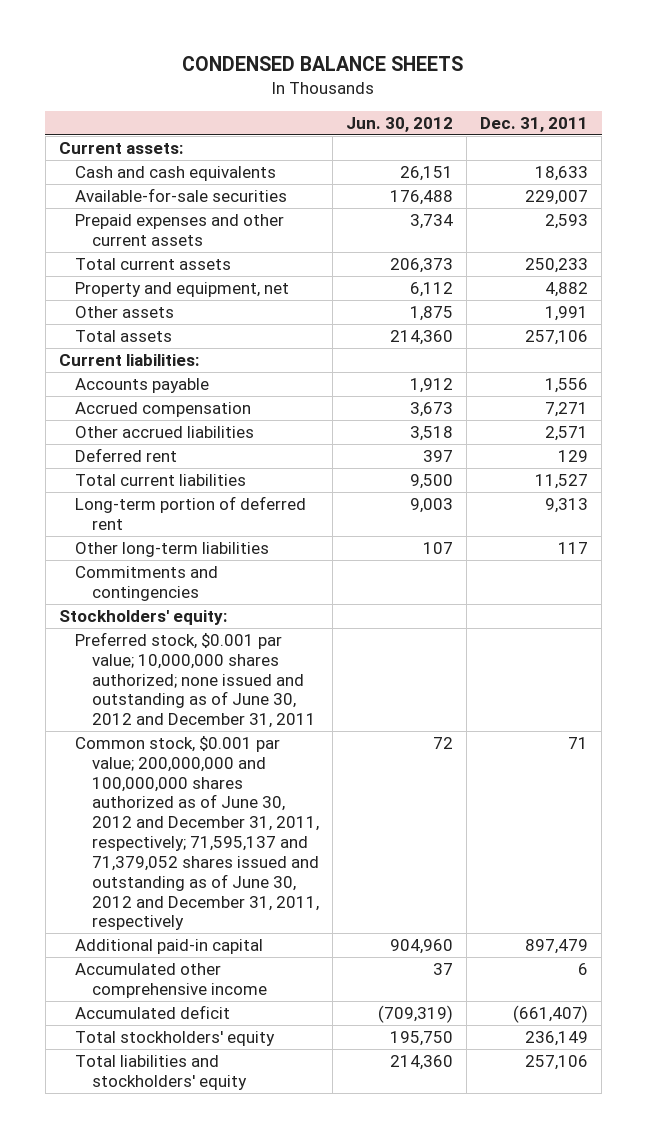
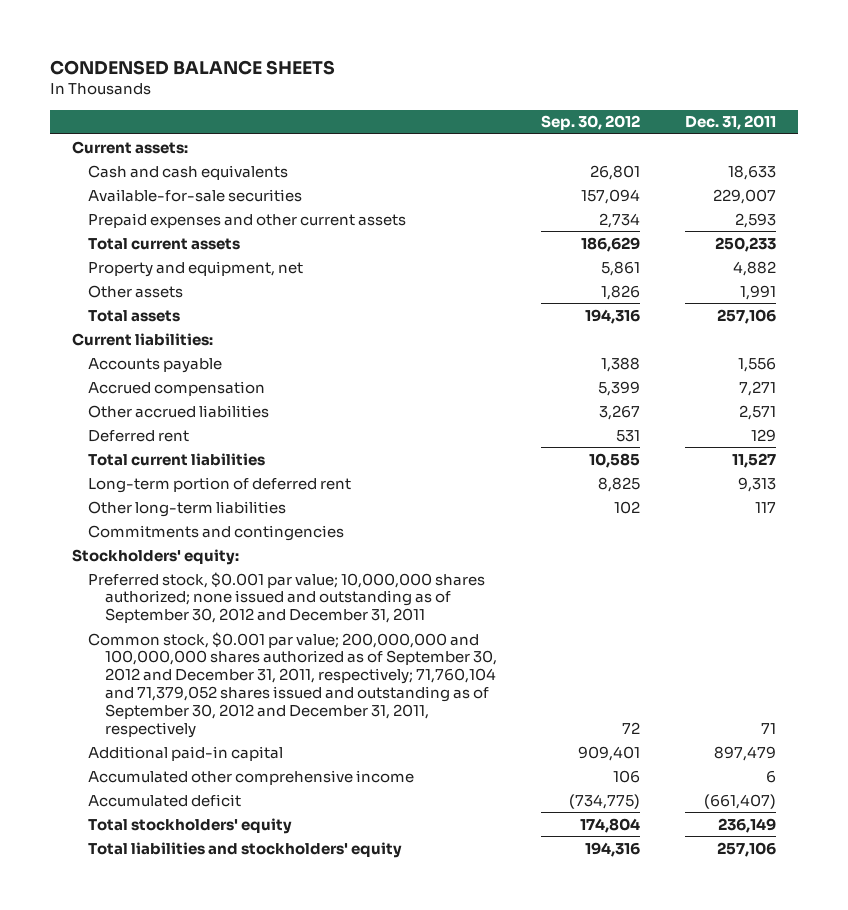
[345,116,453,132] Jun. 30, 2012 -> none
none -> [541,115,641,131] Sep. 30, 2012
[75,631,316,729] Preferred stock, $0.001 par value; 10,000,000 shares authorized; none issued and outstanding as of June 30, 2012 and December 31, 2011 -> [88,571,486,624] Preferred stock, $0.001 par value; 10,000,000 shares authorized; none issued and outstanding as of September 30, 2012 and December 31, 2011
[75,735,319,931] Common stock, $0.001 par value; 200,000,000 and 100,000,000 shares authorized as of June 30, 2012 and December 31, 2011, respectively; 71,595,137 and 71,379,052 shares issued and outstanding as of June 30, 2012 and December 31, 2011, respectively -> [88,631,497,738] Common stock, $0.001 par value; 200,000,000 and 100,000,000 shares authorized as of September 30, 2012 and December 31, 2011, respectively; 71,760,104 and 71,379,052 shares issued and outstanding as of September 30, 2012 and December 31, 2011, respectively

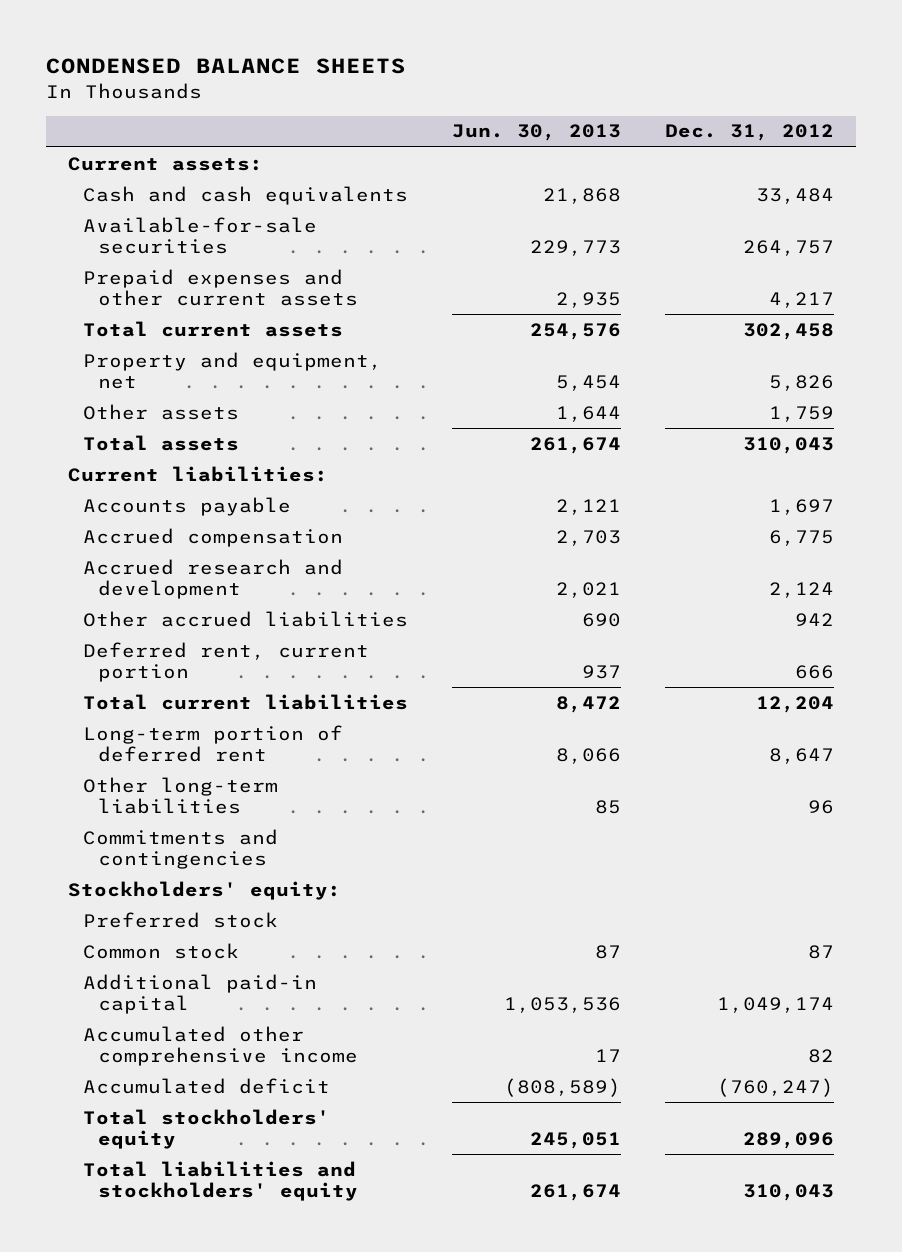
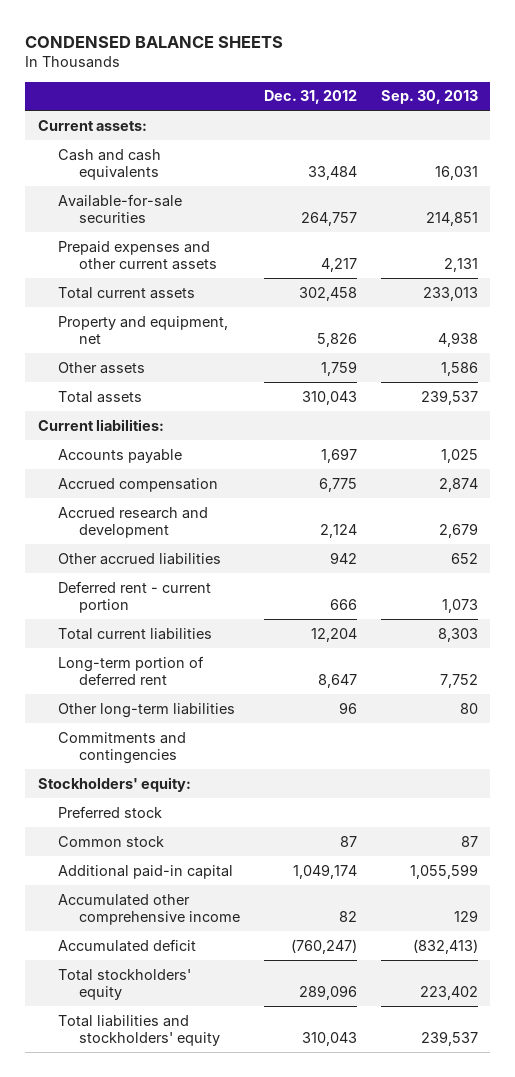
[452,124,622,142] Jun. 30, 2013 -> none
none -> [380,90,478,105] Sep. 30, 2013
[82,641,369,682] Deferred rent, current portion -> [58,580,212,614] Deferred rent - current portion

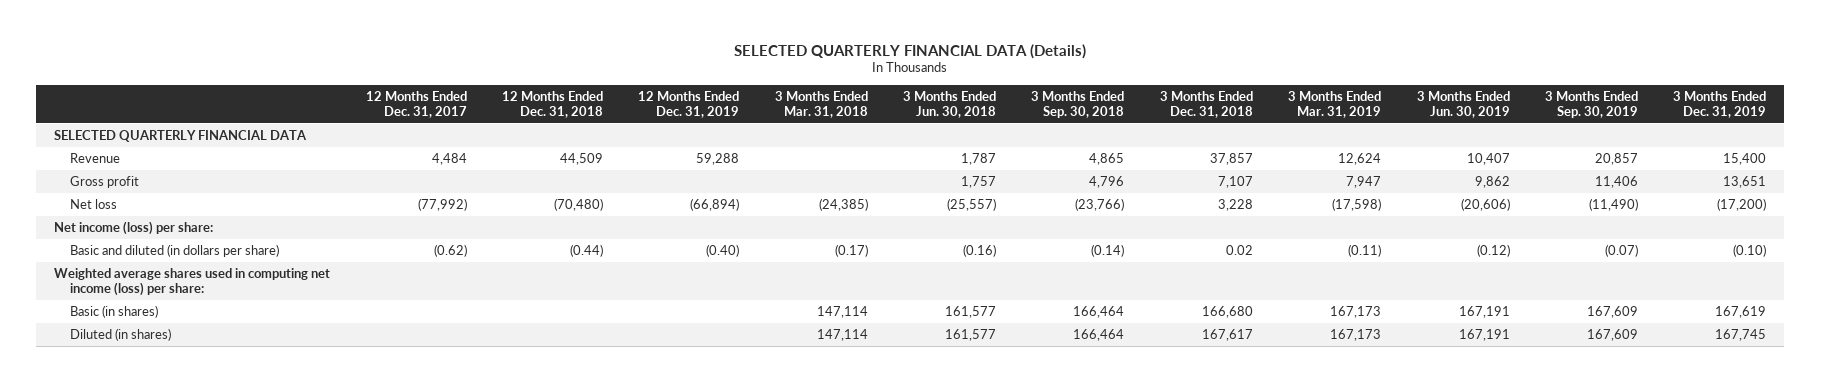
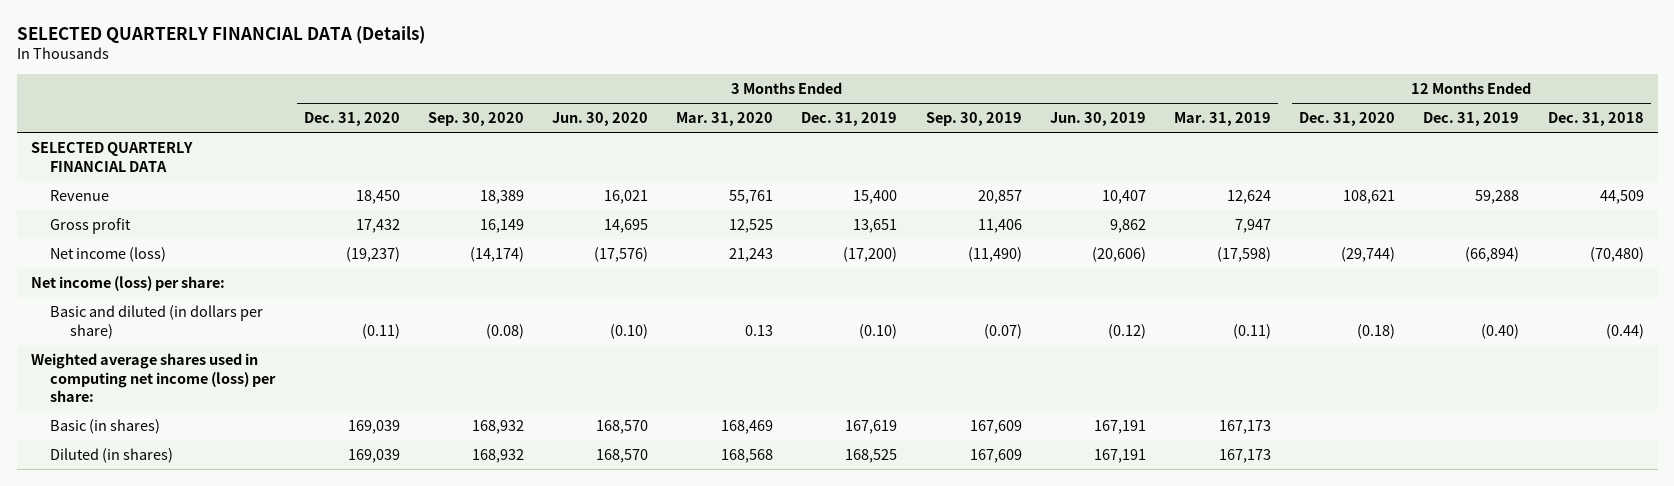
[365,90,467,118] 12 Months Ended Dec. 31, 2017 -> none
[774,90,868,118] 3 Months Ended Mar. 31, 2018 -> none
[903,90,997,118] 3 Months Ended Jun. 30, 2018 -> none
[1031,90,1125,118] 3 Months Ended Sep. 30, 2018 -> none
[1159,90,1253,118] 3 Months Ended Dec. 31, 2018 -> none
none -> [303,112,400,127] Dec. 31, 2020
none -> [427,112,524,127] Sep. 30, 2020
none -> [552,112,649,127] Jun. 30, 2020
none -> [676,112,774,127] Mar. 31, 2020
none -> [1299,112,1396,127] Dec. 31, 2020
[70,198,118,209] Net loss -> [50,246,167,262] Net income (loss)
[1715,328,1767,341] 167,745 -> [845,448,898,463] 168,525

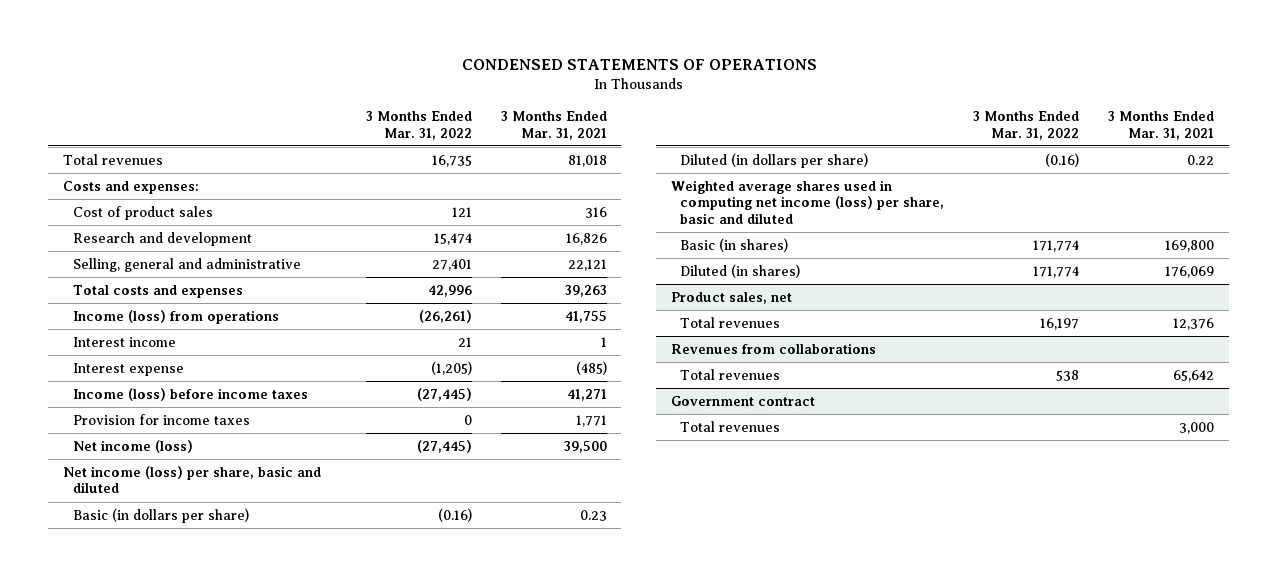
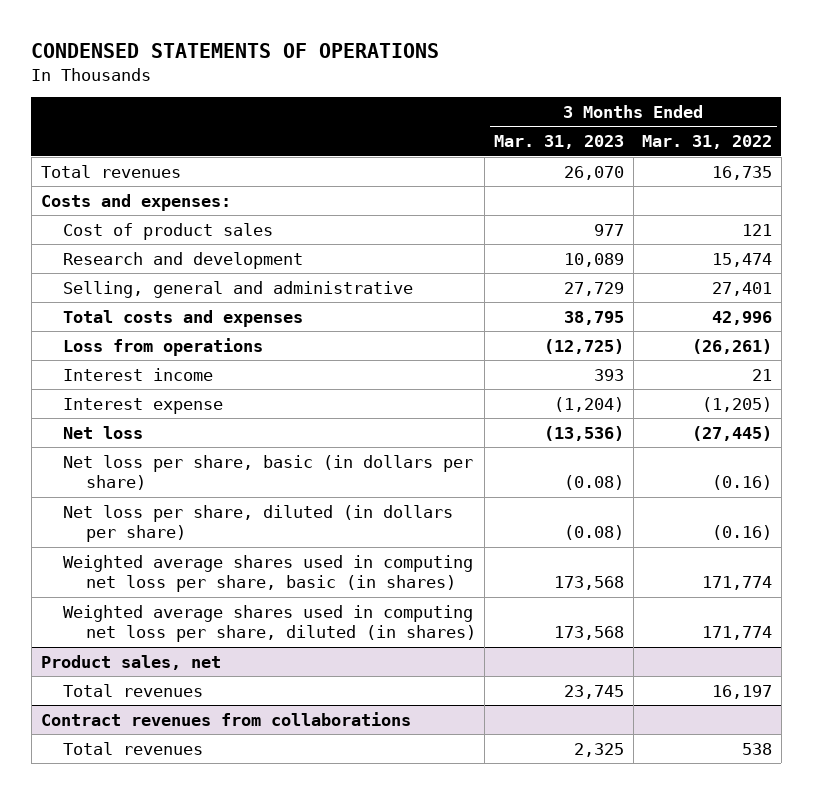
[500,111,607,140] 3 Months Ended Mar. 31, 2021 -> none
none -> [494,135,625,150] Mar. 31, 2023
[72,309,279,324] Income (loss) from operations -> [63,337,264,356] Loss from operations
[72,387,308,401] Income (loss) before income taxes -> none
[72,413,250,425] Provision for income taxes -> none
[62,465,321,494] Net income (loss) per share, basic and diluted -> none
[670,179,945,224] Weighted average shares used in computing net income (loss) per share, basic and diluted -> none
[72,439,193,453] Net income (loss) -> [63,425,144,439] Net loss
[72,507,249,523] Basic (in dollars per share) -> [63,454,474,491] Net loss per share, basic (in dollars per share)
[680,152,869,168] Diluted (in dollars per share) -> [63,504,454,543] Net loss per share, diluted (in dollars per share)
[680,237,789,252] Basic (in shares) -> [63,554,474,593] Weighted average shares used in computing net loss per share, basic (in shares)
[680,263,801,278] Diluted (in shares) -> [63,604,476,643] Weighted average shares used in computing net loss per share, diluted (in shares)
[670,342,876,354] Revenues from collaborations -> [40,711,411,726] Contract revenues from collaborations
[670,395,815,406] Government contract -> none
[680,420,781,432] Total revenues -> none

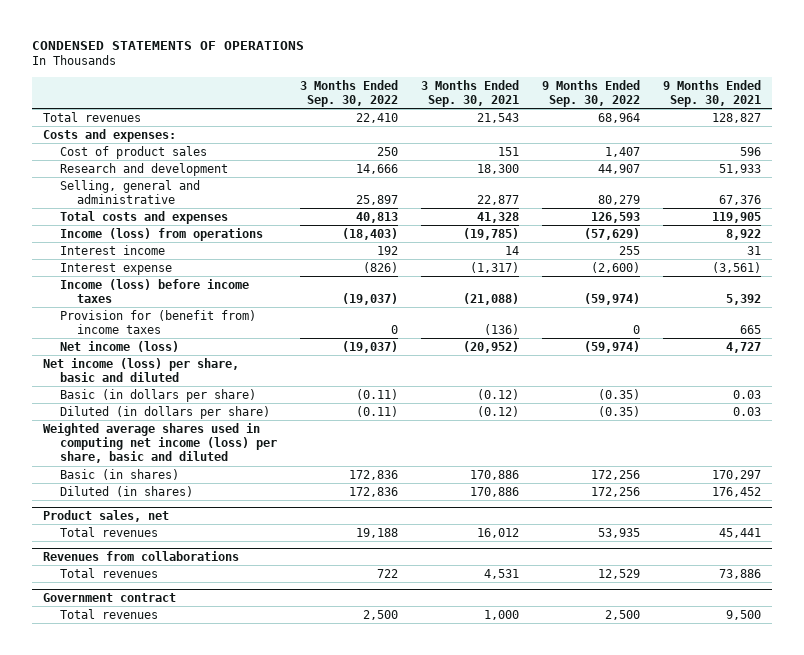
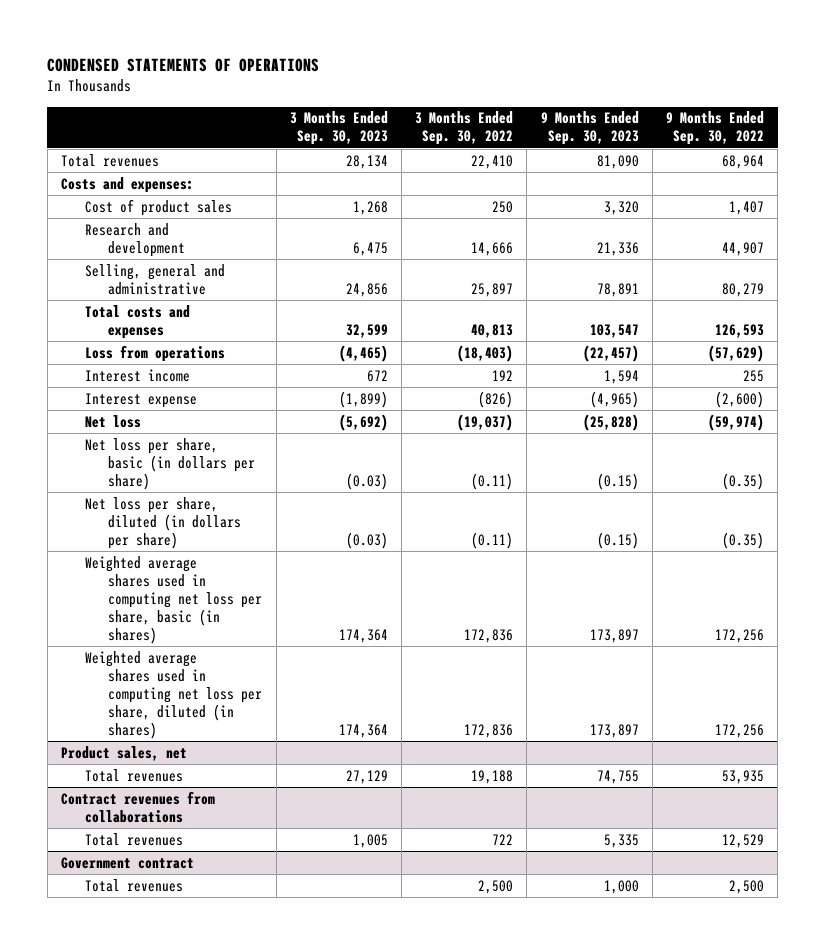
[420,79,519,107] 3 Months Ended Sep. 30, 2021 -> none
[662,79,761,107] 9 Months Ended Sep. 30, 2021 -> none
none -> [289,111,388,146] 3 Months Ended Sep. 30, 2023
none -> [540,111,639,146] 9 Months Ended Sep. 30, 2023
[60,227,264,241] Income (loss) from operations -> [84,344,225,362] Loss from operations
[60,278,250,304] Income (loss) before income taxes -> none
[60,309,257,335] Provision for (benefit from) income taxes -> none
[43,357,240,383] Net income (loss) per share, basic and diluted -> none
[43,422,278,464] Weighted average shares used in computing net income (loss) per share, basic and diluted -> none
[60,340,180,352] Net income (loss) -> [84,414,141,428] Net loss
[60,388,257,402] Basic (in dollars per share) -> [84,437,256,490] Net loss per share, basic (in dollars per share)
[60,405,271,419] Diluted (in dollars per share) -> [84,496,242,549] Net loss per share, diluted (in dollars per share)
[60,468,180,480] Basic (in shares) -> [84,555,263,644] Weighted average shares used in computing net loss per share, basic (in shares)
[60,485,194,497] Diluted (in shares) -> [84,650,263,739] Weighted average shares used in computing net loss per share, diluted (in shares)
[43,550,240,561] Revenues from collaborations -> [60,790,215,823] Contract revenues from collaborations

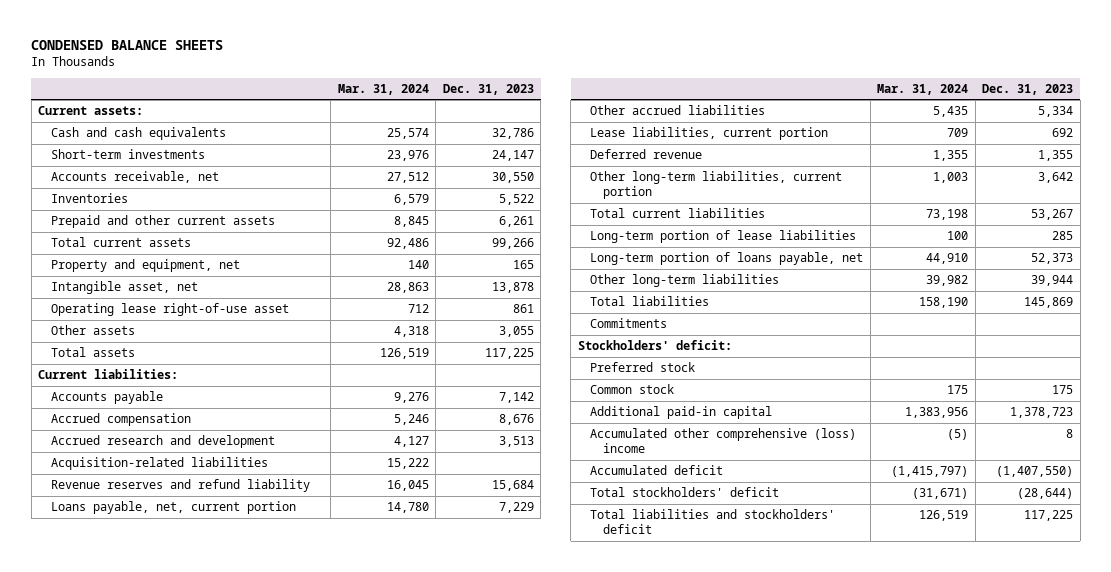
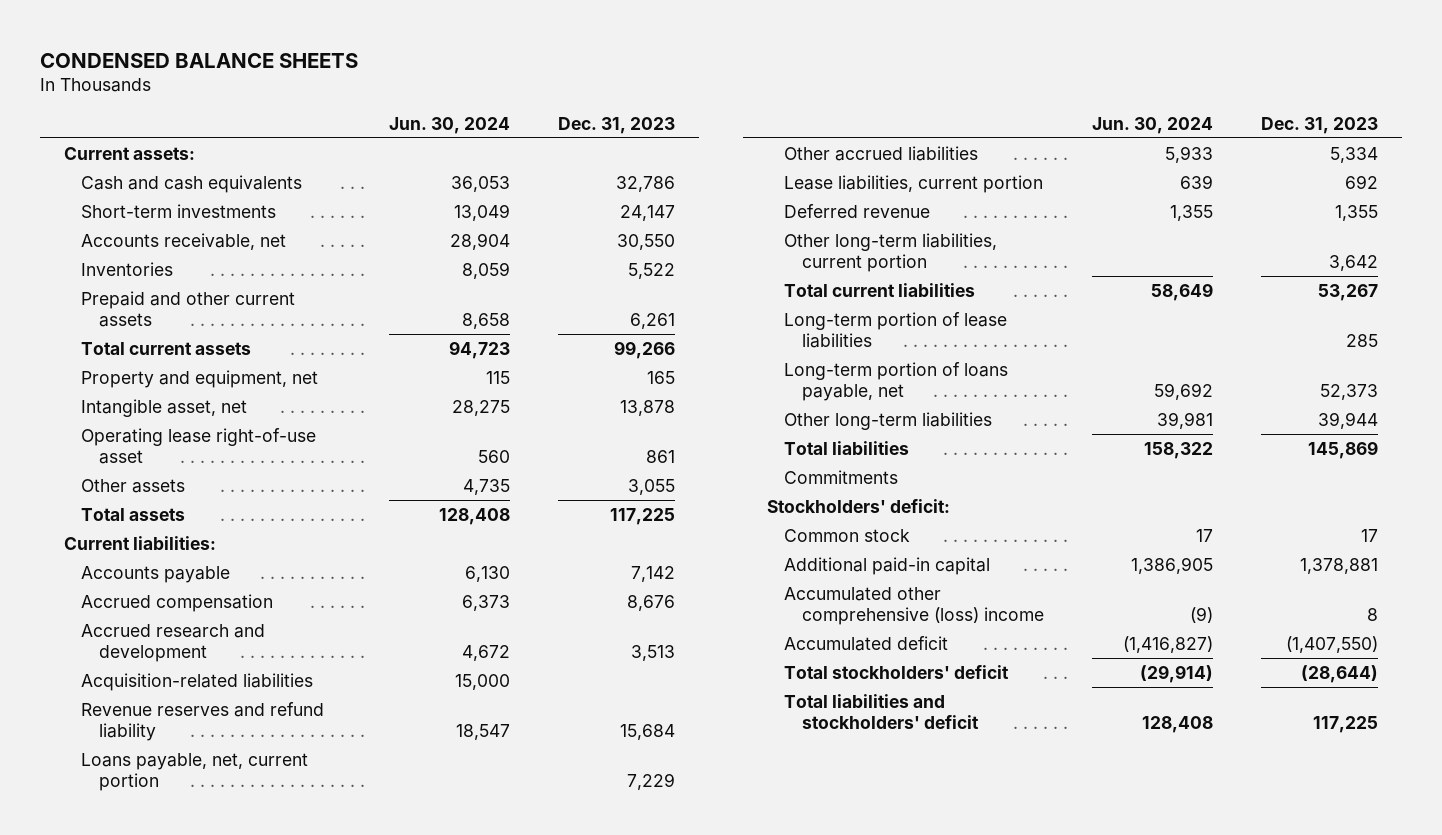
[337,83,429,95] Mar. 31, 2024 -> none
none -> [388,116,510,134] Jun. 30, 2024
[590,362,696,373] Preferred stock -> none
[1052,385,1074,395] 175 -> [1360,528,1378,542] 17
[1010,407,1074,419] 1,378,723 -> [1299,557,1378,574] 1,378,881

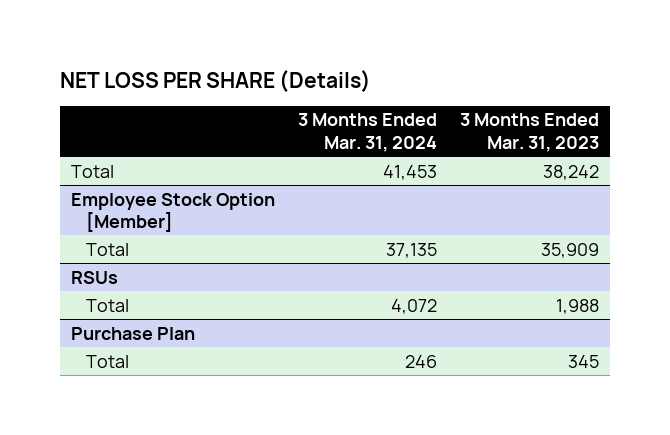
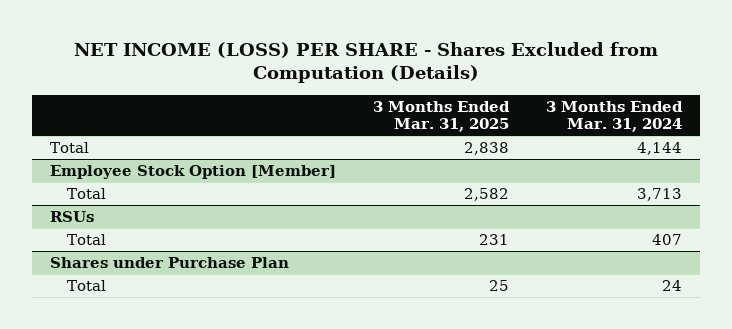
[59,69,371,92] NET LOSS PER SHARE (Details) -> [74,41,659,84] NET INCOME (LOSS) PER SHARE - Shares Excluded from Computation (Details)
[459,113,599,152] 3 Months Ended Mar. 31, 2023 -> none
none -> [373,100,511,133] 3 Months Ended Mar. 31, 2025
[382,164,437,180] 41,453 -> [636,142,682,156] 4,144
[385,242,437,258] 37,135 -> [636,188,682,202] 3,713
[390,298,437,314] 4,072 -> [651,234,682,246] 407
[71,326,196,340] Purchase Plan -> [50,257,290,269] Shares under Purchase Plan
[404,354,437,368] 246 -> [661,280,682,292] 24

